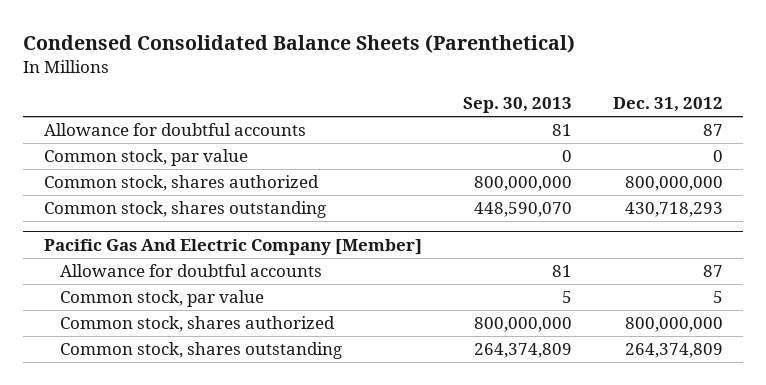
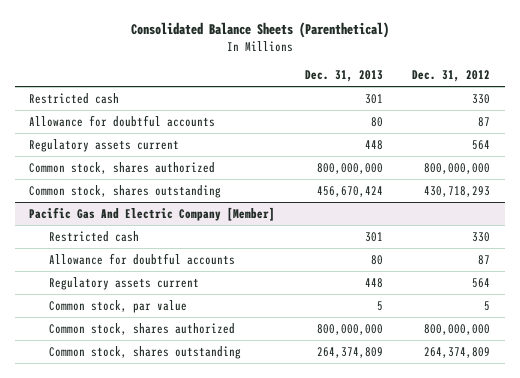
[23,33,576,53] Condensed Consolidated Balance Sheets (Parenthetical) -> [130,22,389,39] Consolidated Balance Sheets (Parenthetical)
[462,96,572,113] Sep. 30, 2013 -> none
none -> [304,70,383,83] Dec. 31, 2013
none -> [29,92,120,104] Restricted cash
[43,149,248,167] Common stock, par value -> none
none -> [29,138,180,152] Regulatory assets current
none -> [48,230,139,242] Restricted cash
none -> [48,276,199,290] Regulatory assets current

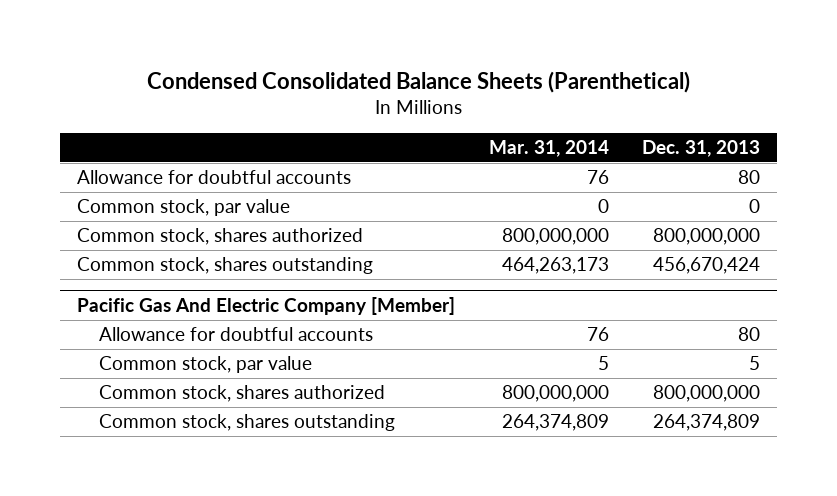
[130,22,389,39] Consolidated Balance Sheets (Parenthetical) -> [146,71,690,94] Condensed Consolidated Balance Sheets (Parenthetical)
[412,70,491,83] Dec. 31, 2012 -> none
none -> [488,139,609,157] Mar. 31, 2014
[29,92,120,104] Restricted cash -> none
[29,138,180,152] Regulatory assets current -> none
none -> [77,199,291,217] Common stock, par value
[48,230,139,242] Restricted cash -> none
[48,276,199,290] Regulatory assets current -> none

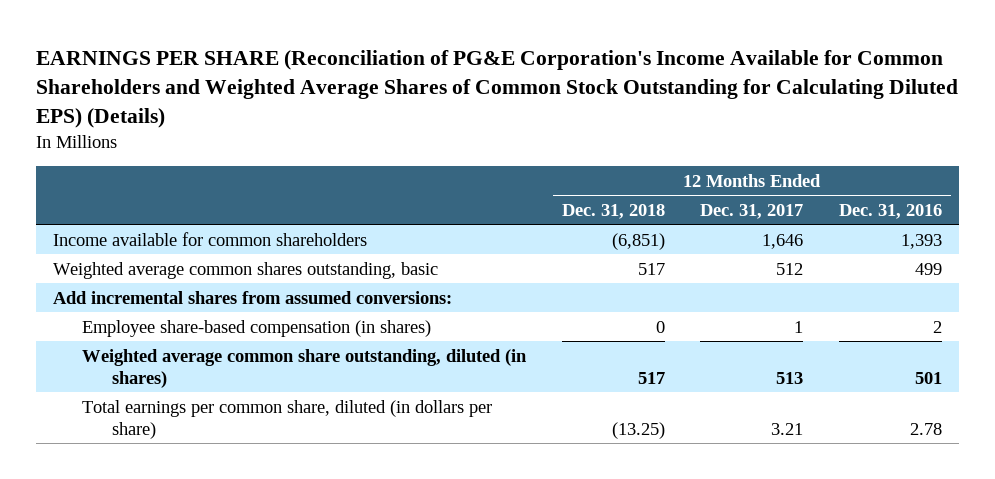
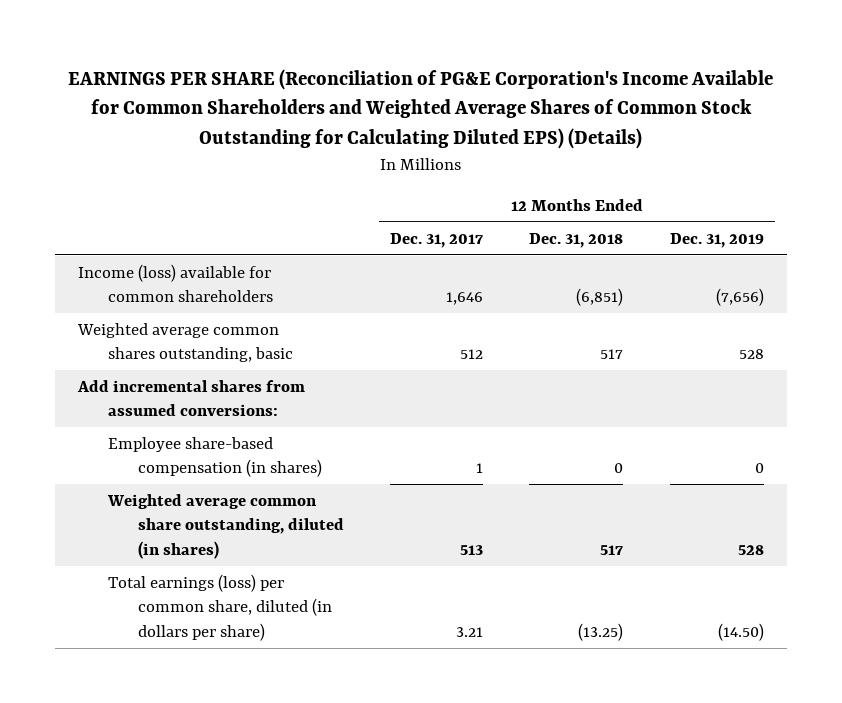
[838,203,942,219] Dec. 31, 2016 -> none
none -> [669,232,764,248] Dec. 31, 2019
[53,231,368,246] Income available for common shareholders -> [78,263,273,303] Income (loss) available for common shareholders
[82,399,493,439] Total earnings per common share, diluted (in dollars per share) -> [107,573,332,642] Total earnings (loss) per common share, diluted (in dollars per share)

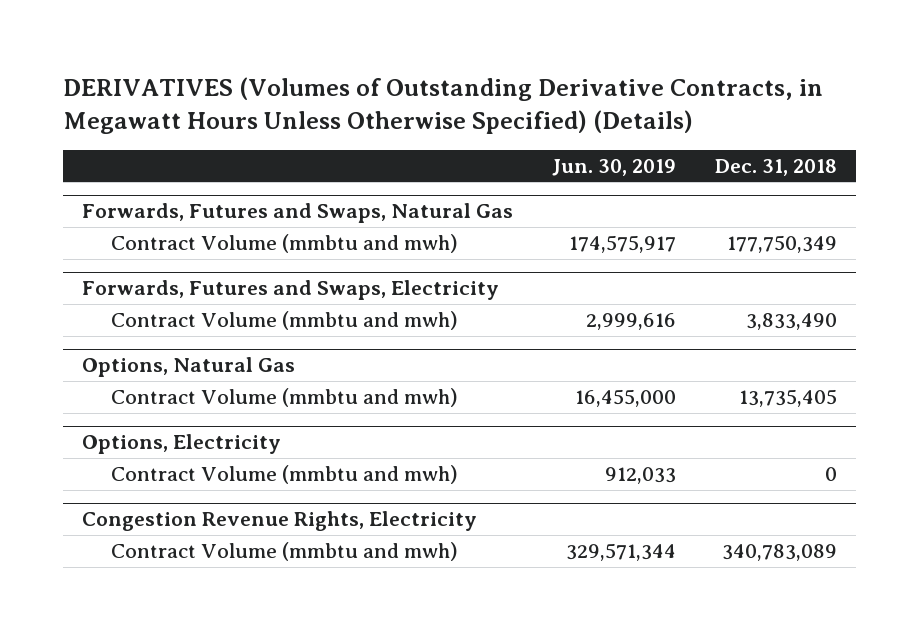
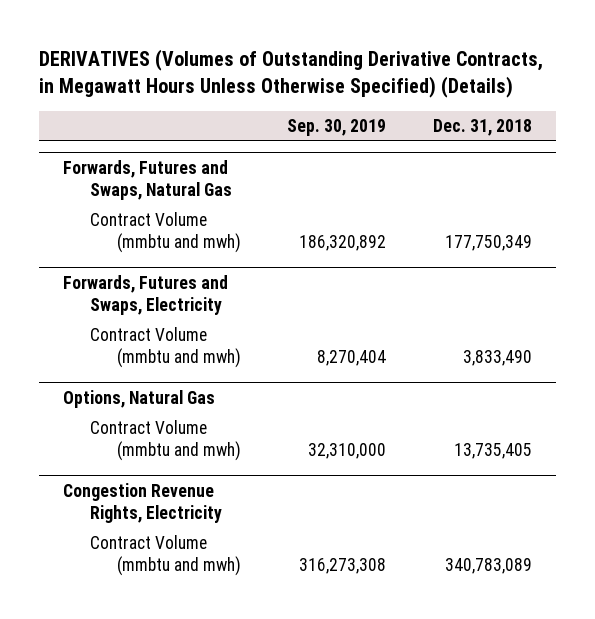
[552,158,677,176] Jun. 30, 2019 -> none
none -> [287,118,387,136] Sep. 30, 2019
[82,434,282,455] Options, Electricity -> none
[110,465,458,485] Contract Volume (mmbtu and mwh) -> none

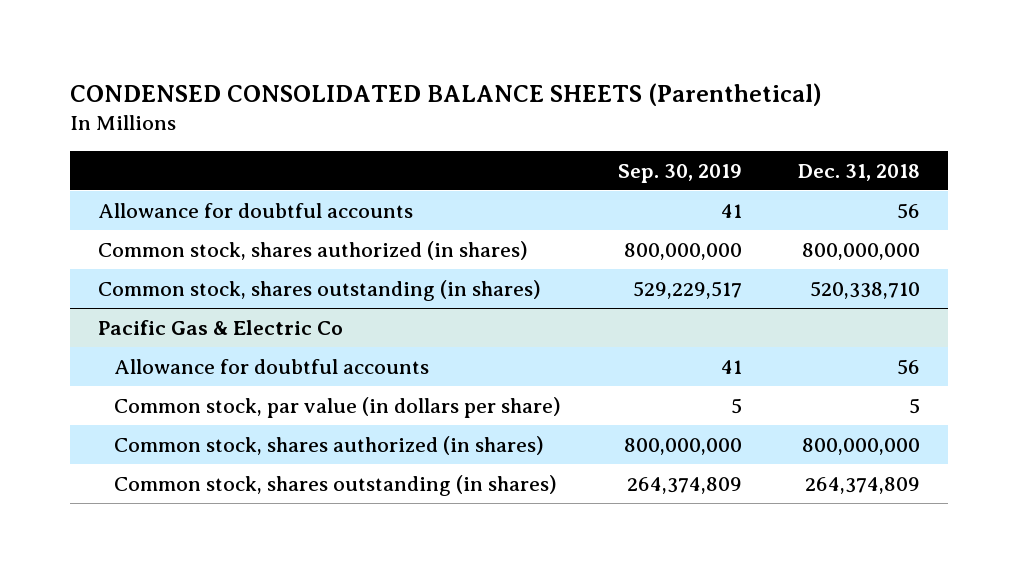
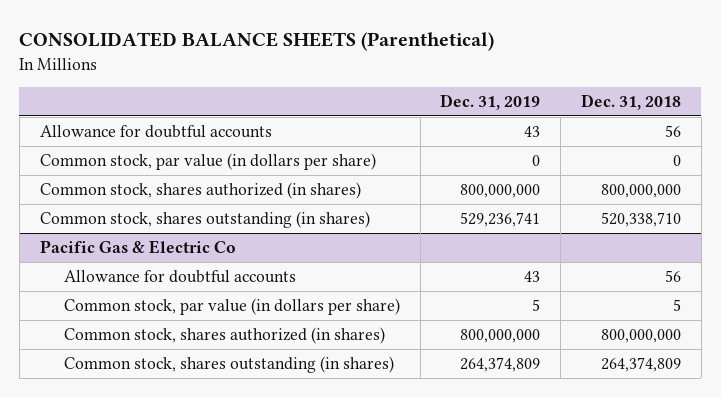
[69,82,822,106] CONDENSED CONSOLIDATED BALANCE SHEETS (Parenthetical) -> [19,32,495,52] CONSOLIDATED BALANCE SHEETS (Parenthetical)
[617,163,742,183] Sep. 30, 2019 -> none
none -> [440,94,541,111] Dec. 31, 2019
none -> [39,152,376,170] Common stock, par value (in dollars per share)

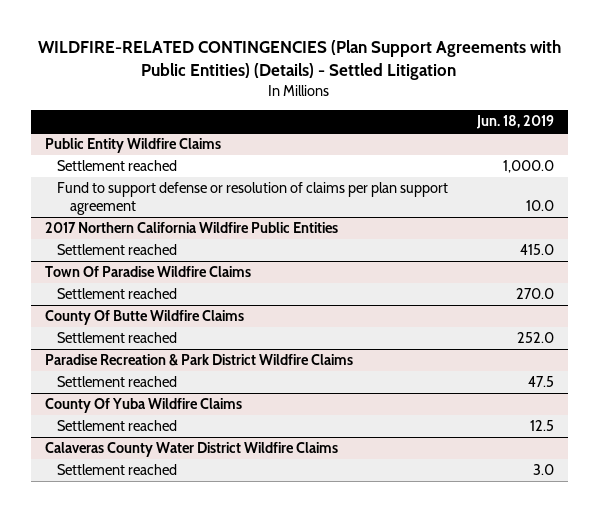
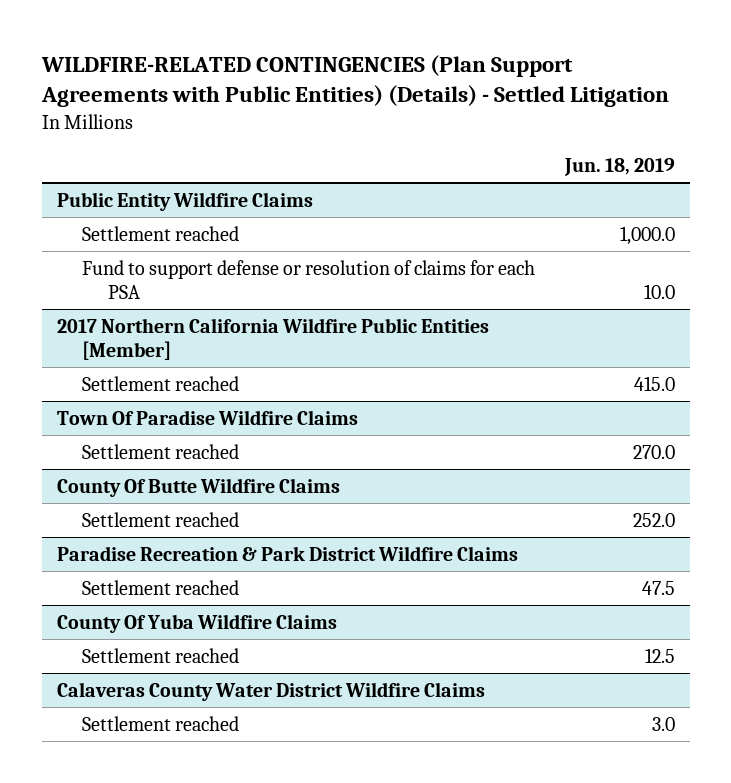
[57,182,449,216] Fund to support defense or resolution of claims per plan support agreement -> [82,259,536,299] Fund to support defense or resolution of claims for each PSA
[44,222,338,234] 2017 Northern California Wildfire Public Entities -> [56,317,489,360] 2017 Northern California Wildfire Public Entities [Member]

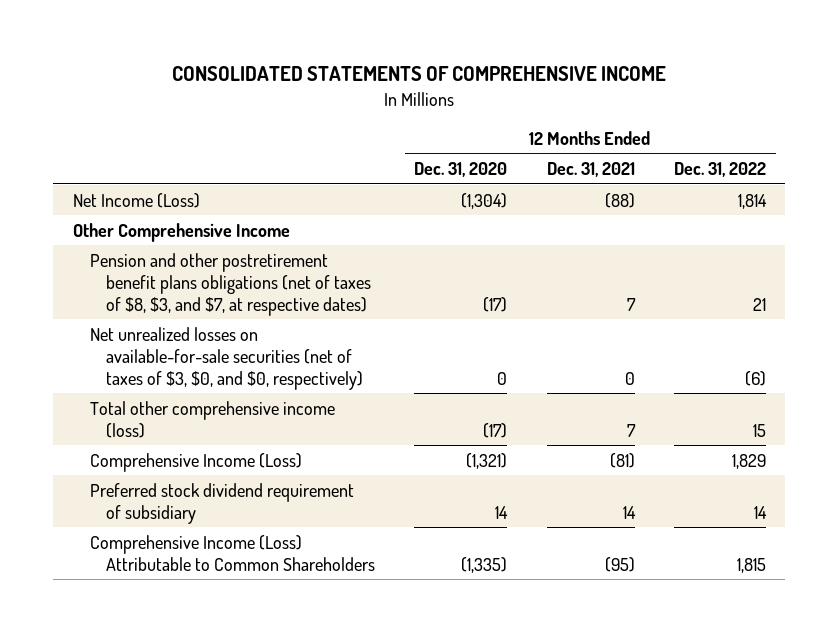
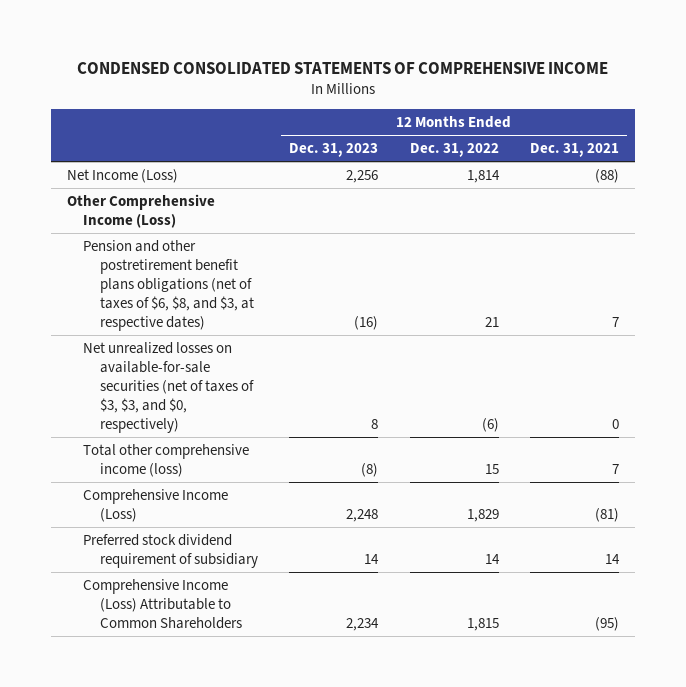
[172,66,667,82] CONSOLIDATED STATEMENTS OF COMPREHENSIVE INCOME -> [76,62,608,75] CONDENSED CONSOLIDATED STATEMENTS OF COMPREHENSIVE INCOME
[414,162,508,178] Dec. 31, 2020 -> none
none -> [289,143,379,158] Dec. 31, 2023
[73,222,291,242] Other Comprehensive Income -> [66,193,215,228] Other Comprehensive Income (Loss)
[89,252,372,316] Pension and other postretirement benefit plans obligations (net of taxes of $8, $3, and $7, at respective dates) -> [83,239,254,332] Pension and other postretirement benefit plans obligations (net of taxes of $6, $8, and $3, at respective dates)
[89,326,364,390] Net unrealized losses on available-for-sale securities (net of taxes of $3, $0, and $0, respectively) -> [83,341,254,434] Net unrealized losses on available-for-sale securities (net of taxes of $3, $3, and $0, respectively)

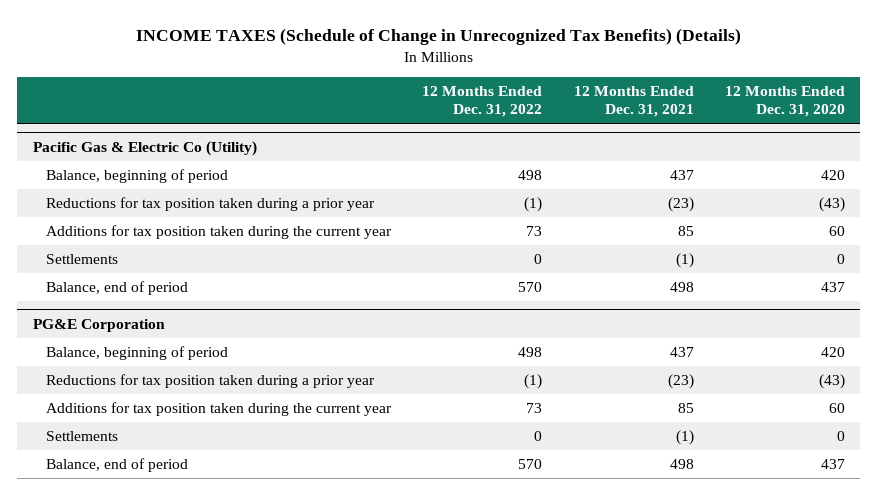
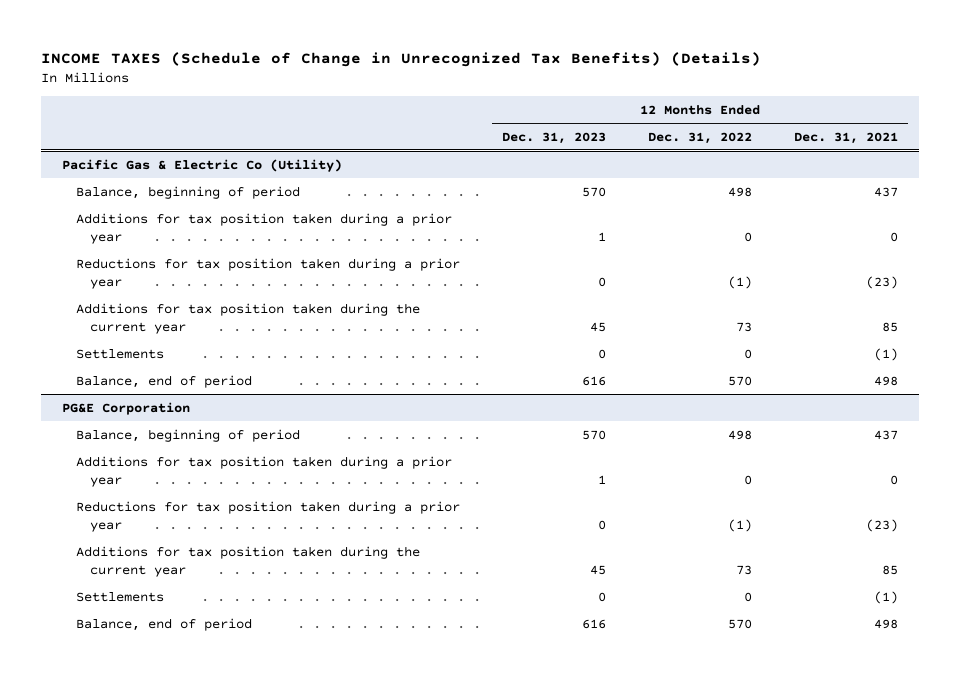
[724,86,845,118] 12 Months Ended Dec. 31, 2020 -> none
none -> [501,131,606,144] Dec. 31, 2023
none -> [76,212,453,244] Additions for tax position taken during a prior year
none -> [76,455,453,487] Additions for tax position taken during a prior year

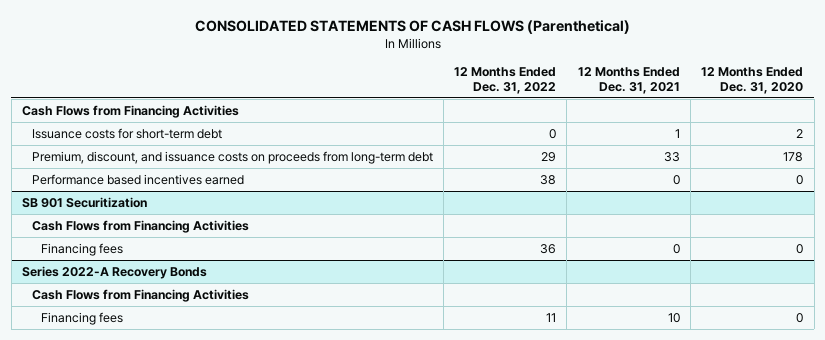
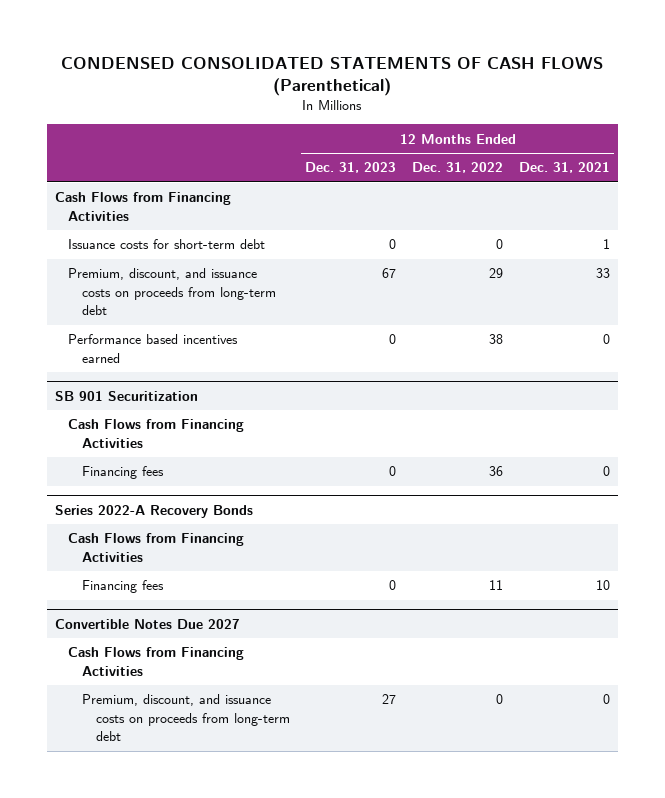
[194,19,630,34] CONSOLIDATED STATEMENTS OF CASH FLOWS (Parenthetical) -> [61,56,604,96] CONDENSED CONSOLIDATED STATEMENTS OF CASH FLOWS (Parenthetical)
[701,67,804,95] 12 Months Ended Dec. 31, 2020 -> none
none -> [305,162,397,174] Dec. 31, 2023
none -> [54,618,240,629] Convertible Notes Due 2027
none -> [68,647,245,676] Cash Flows from Financing Activities
none -> [81,694,290,742] Premium, discount, and issuance costs on proceeds from long-term debt

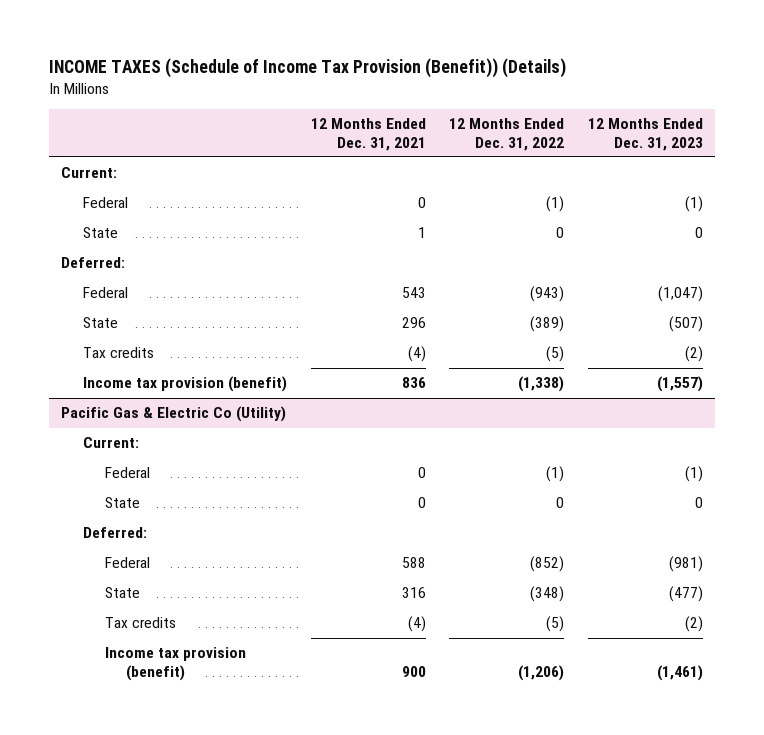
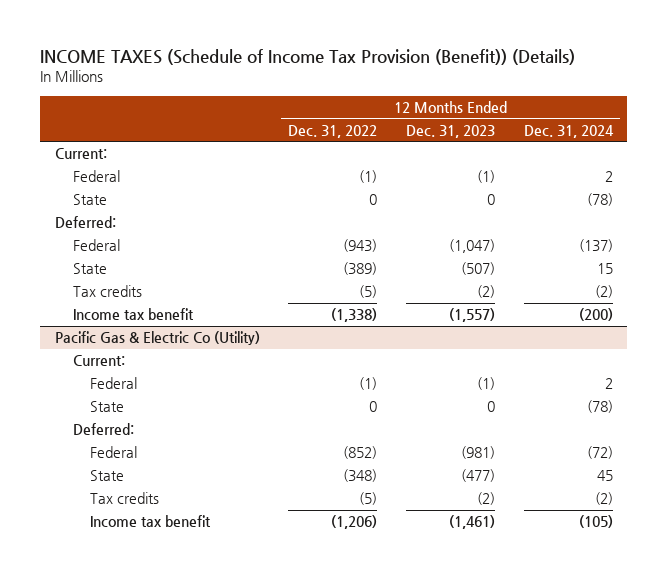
[310,118,426,151] 12 Months Ended Dec. 31, 2021 -> none
none -> [523,124,614,138] Dec. 31, 2024
[82,376,287,393] Income tax provision (benefit) -> [72,308,194,321] Income tax benefit
[104,647,246,681] Income tax provision (benefit) -> [90,515,212,528] Income tax benefit

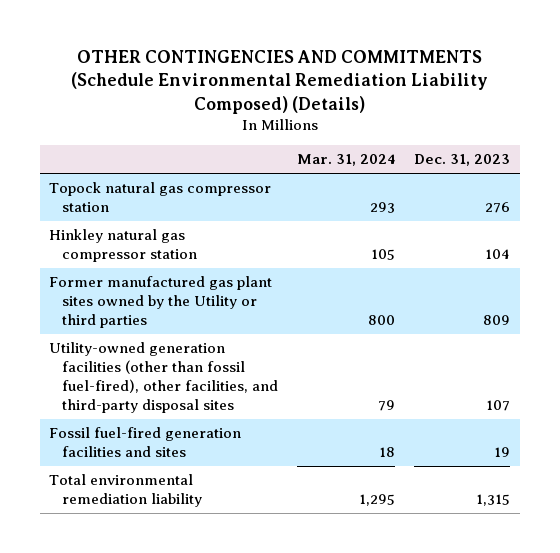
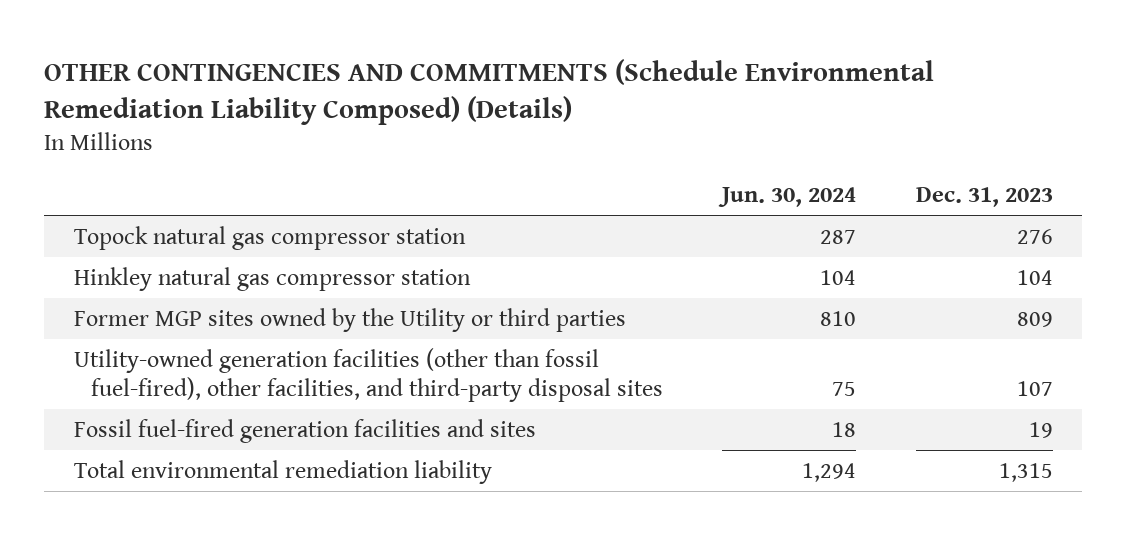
[296,154,395,167] Mar. 31, 2024 -> none
none -> [718,187,857,208] Jun. 30, 2024
[49,276,273,329] Former manufactured gas plant sites owned by the Utility or third parties -> [74,307,627,332] Former MGP sites owned by the Utility or third parties

